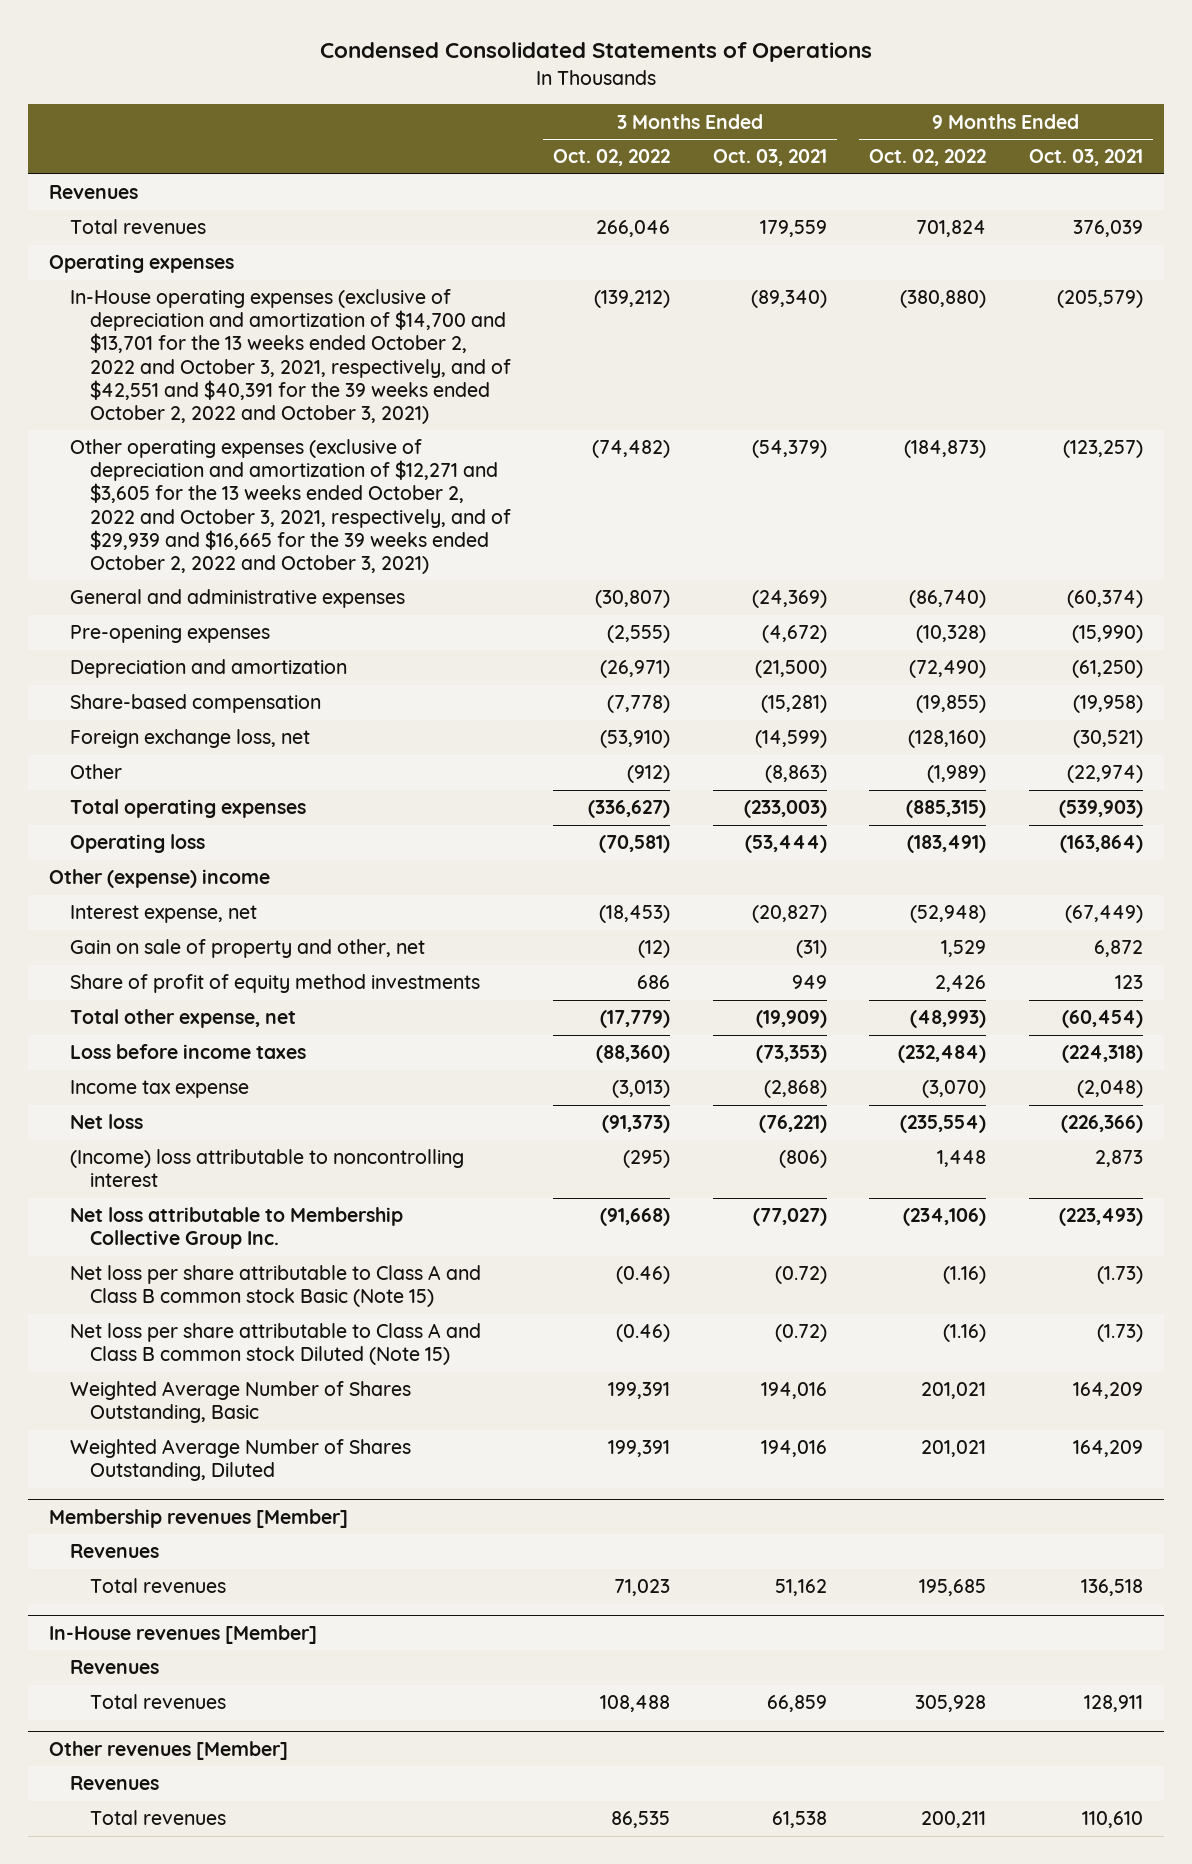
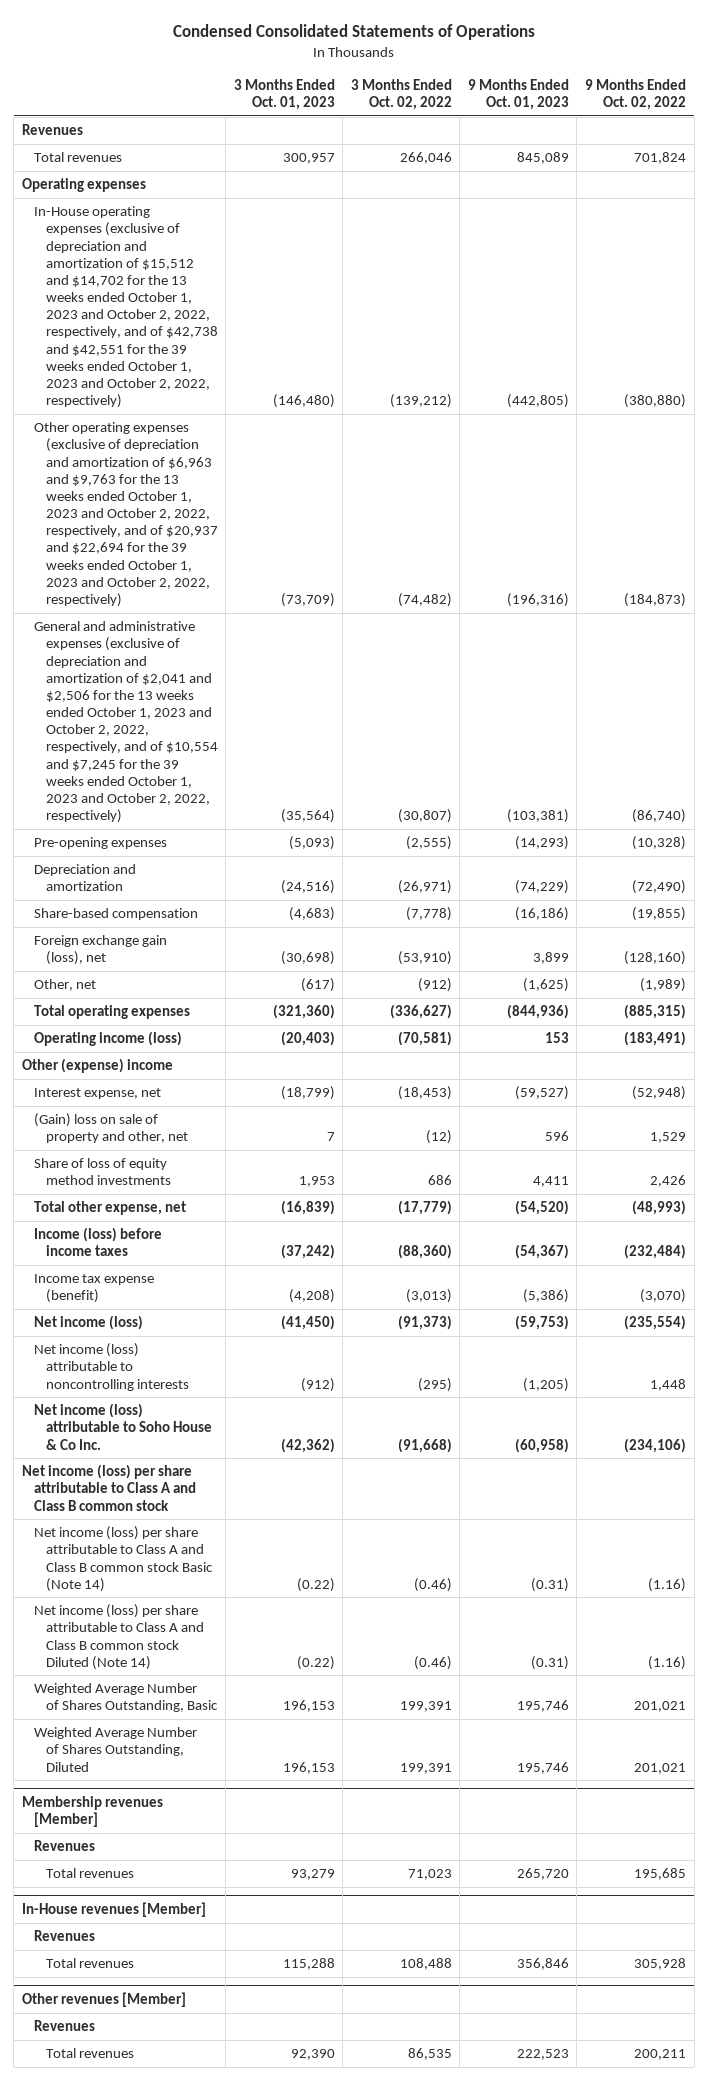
[712,149,827,167] Oct. 03, 2021 -> none
[1028,149,1143,167] Oct. 03, 2021 -> none
none -> [233,78,335,111] 3 Months Ended Oct. 01, 2023
none -> [467,78,569,111] 9 Months Ended Oct. 01, 2023
[69,289,511,424] In-House operating expenses (exclusive of depreciation and amortization of $14,700 and $13,701 for the 13 weeks ended October 2, 2022 and October 3, 2021, respectively, and of $42,551 and $40,391 for the 39 weeks ended October 2, 2022 and October 3, 2021) -> [33,206,218,409] In-House operating expenses (exclusive of depreciation and amortization of $15,512 and $14,702 for the 13 weeks ended October 1, 2023 and October 2, 2022, respectively, and of $42,738 and $42,551 for the 39 weeks ended October 1, 2023 and October 2, 2022, respectively)
[69,439,511,574] Other operating expenses (exclusive of depreciation and amortization of $12,271 and $3,605 for the 13 weeks ended October 2, 2022 and October 3, 2021, respectively, and of $29,939 and $16,665 for the 39 weeks ended October 2, 2022 and October 3, 2021) -> [33,422,218,607] Other operating expenses (exclusive of depreciation and amortization of $6,963 and $9,763 for the 13 weeks ended October 1, 2023 and October 2, 2022, respectively, and of $20,937 and $22,694 for the 39 weeks ended October 1, 2023 and October 2, 2022, respectively)
[69,589,405,609] General and administrative expenses -> [33,621,218,824] General and administrative expenses (exclusive of depreciation and amortization of $2,041 and $2,506 for the 13 weeks ended October 1, 2023 and October 2, 2022, respectively, and of $10,554 and $7,245 for the 39 weeks ended October 1, 2023 and October 2, 2022, respectively)
[69,729,310,749] Foreign exchange loss, net -> [33,935,167,966] Foreign exchange gain (loss), net
[69,764,122,780] Other -> [33,979,96,992] Other, net
[69,834,205,854] Operating loss -> [33,1031,182,1047] Operating income (loss)
[69,939,425,959] Gain on sale of property and other, net -> [33,1113,188,1144] (Gain) loss on sale of property and other, net
[69,974,480,994] Share of profit of equity method investments -> [33,1158,171,1186] Share of loss of equity method investments
[69,1044,306,1060] Loss before income taxes -> [33,1227,162,1257] Income (loss) before income taxes
[69,1080,249,1099] Income tax expense -> [33,1274,154,1304] Income tax expense (benefit)
[69,1114,143,1130] Net loss -> [33,1315,143,1331] Net income (loss)
[69,1149,464,1188] (Income) loss attributable to noncontrolling interest -> [33,1343,189,1391] Net income (loss) attributable to noncontrolling interests
[69,1207,403,1250] Net loss attributable to Membership Collective Group Inc. -> [33,1403,212,1450] Net income (loss) attributable to Soho House & Co Inc.
none -> [21,1464,196,1511] Net income (loss) per share attributable to Class A and Class B common stock
[69,1265,481,1308] Net loss per share attributable to Class A and Class B common stock Basic (Note 15) -> [33,1526,213,1592] Net income (loss) per share attributable to Class A and Class B common stock Basic (Note 14)
[69,1323,481,1366] Net loss per share attributable to Class A and Class B common stock Diluted (Note 15) -> [33,1604,204,1670] Net income (loss) per share attributable to Class A and Class B common stock Diluted (Note 14)

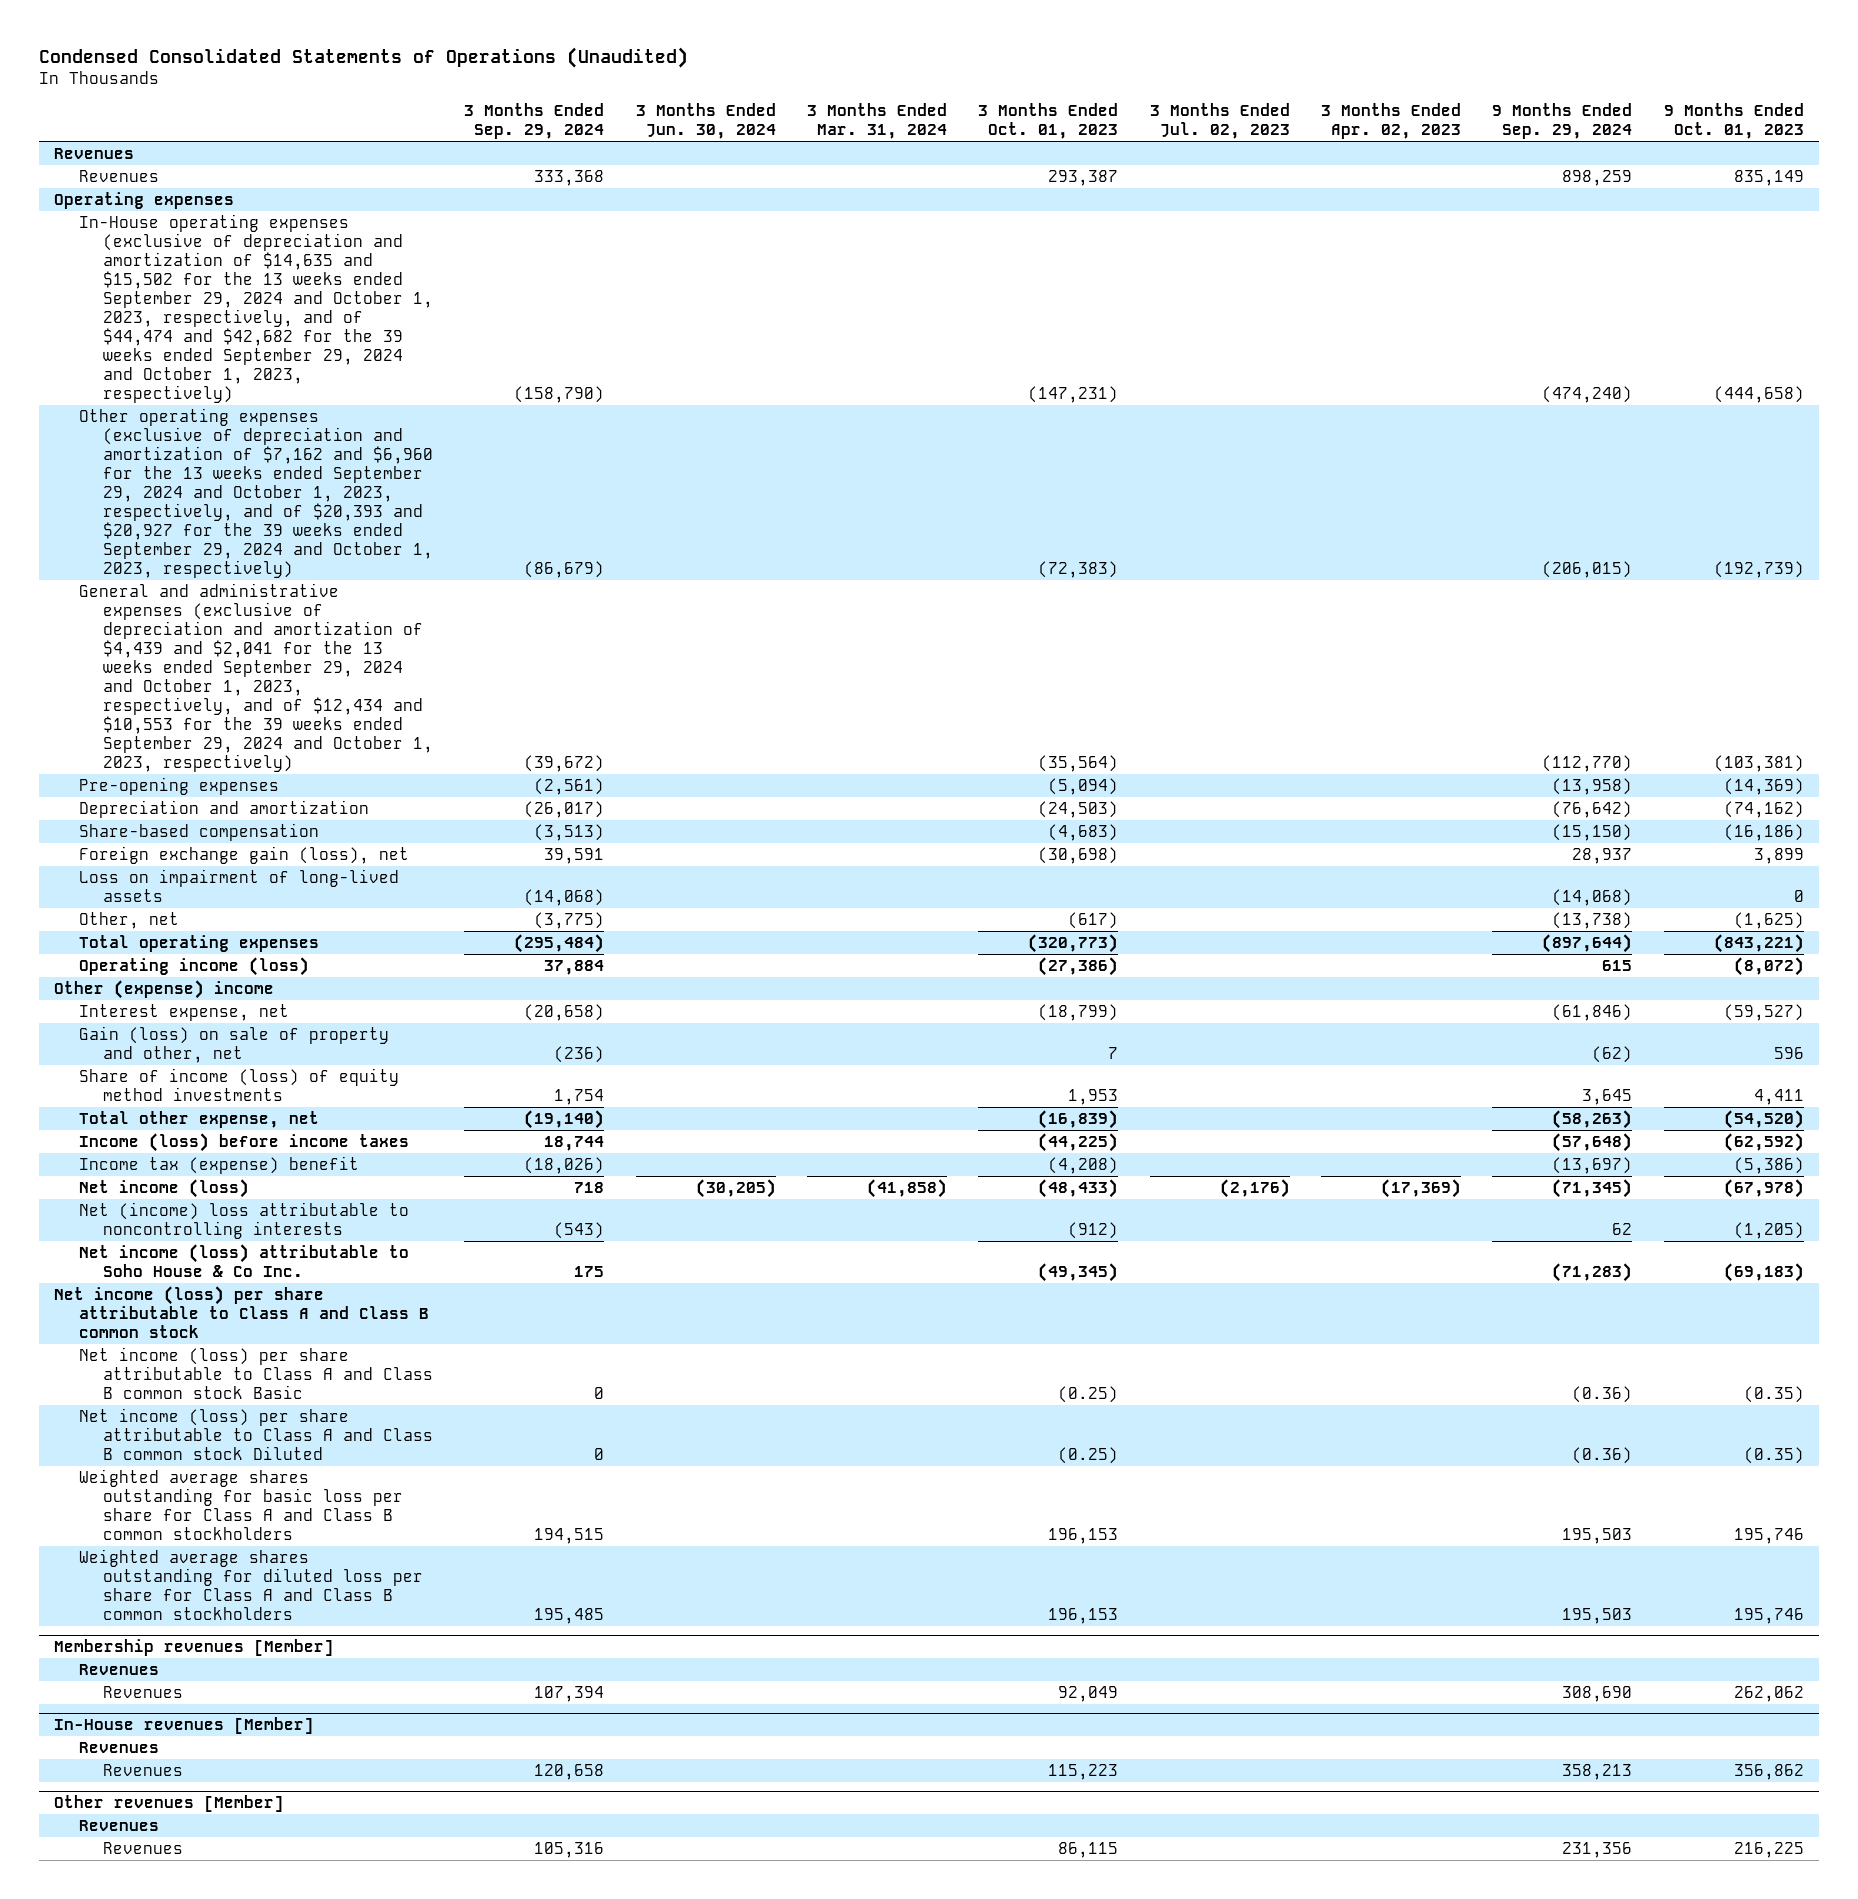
[172,23,535,40] Condensed Consolidated Statements of Operations -> [38,46,688,68] Condensed Consolidated Statements of Operations (Unaudited)
[350,78,452,111] 3 Months Ended Oct. 02, 2022 -> none
[584,78,686,111] 9 Months Ended Oct. 02, 2022 -> none
none -> [464,103,605,140] 3 Months Ended Sep. 29, 2024
none -> [635,103,776,140] 3 Months Ended Jun. 30, 2024
none -> [806,103,947,140] 3 Months Ended Mar. 31, 2024
none -> [1149,103,1290,140] 3 Months Ended Jul. 02, 2023
none -> [1320,103,1461,140] 3 Months Ended Apr. 02, 2023
none -> [1492,103,1633,140] 9 Months Ended Sep. 29, 2024
[33,152,122,163] Total revenues -> [78,169,159,182] Revenues
[282,153,335,165] 300,957 -> [1048,169,1119,186] 293,387
[516,152,569,165] 845,089 -> [1733,169,1804,186] 835,149
[33,206,218,409] In-House operating expenses (exclusive of depreciation and amortization of $15,512 and $14,702 for the 13 weeks ended October 1, 2023 and October 2, 2022, respectively, and of $42,738 and $42,551 for the 39 weeks ended October 1, 2023 and October 2, 2022, respectively) -> [78,213,434,403] In-House operating expenses (exclusive of depreciation and amortization of $14,635 and $15,502 for the 13 weeks ended September 29, 2024 and October 1, 2023, respectively, and of $44,474 and $42,682 for the 39 weeks ended September 29, 2024 and October 1, 2023, respectively)
[272,394,335,409] (146,480) -> [1028,385,1119,403] (147,231)
[506,394,569,409] (442,805) -> [1713,385,1804,403] (444,658)
[33,422,218,607] Other operating expenses (exclusive of depreciation and amortization of $6,963 and $9,763 for the 13 weeks ended October 1, 2023 and October 2, 2022, respectively, and of $20,937 and $22,694 for the 39 weeks ended October 1, 2023 and October 2, 2022, respectively) -> [78,407,434,578] Other operating expenses (exclusive of depreciation and amortization of $7,162 and $6,960 for the 13 weeks ended September 29, 2024 and October 1, 2023, respectively, and of $20,393 and $20,927 for the 39 weeks ended September 29, 2024 and October 1, 2023, respectively)
[280,592,335,607] (73,709) -> [1038,560,1119,578] (72,383)
[506,592,569,607] (196,316) -> [1713,560,1804,578] (192,739)
[33,621,218,824] General and administrative expenses (exclusive of depreciation and amortization of $2,041 and $2,506 for the 13 weeks ended October 1, 2023 and October 2, 2022, respectively, and of $10,554 and $7,245 for the 39 weeks ended October 1, 2023 and October 2, 2022, respectively) -> [78,582,434,772] General and administrative expenses (exclusive of depreciation and amortization of $4,439 and $2,041 for the 13 weeks ended September 29, 2024 and October 1, 2023, respectively, and of $12,434 and $10,553 for the 39 weeks ended September 29, 2024 and October 1, 2023, respectively)
[288,836,335,851] (5,093) -> [1048,777,1119,795] (5,094)
[514,836,569,851] (14,293) -> [1723,777,1804,795] (14,369)
[280,880,335,895] (24,516) -> [1038,800,1119,818] (24,503)
[514,880,569,895] (74,229) -> [1723,800,1804,818] (74,162)
none -> [78,868,399,902] Loss on impairment of long-lived assets
[272,1004,335,1020] (321,360) -> [1028,933,1119,953] (320,773)
[506,1004,569,1020] (844,936) -> [1713,933,1804,953] (843,221)
[280,1031,335,1047] (20,403) -> [1038,956,1119,976] (27,386)
[544,1032,569,1044] 153 -> [1733,956,1804,976] (8,072)
[33,1113,188,1144] (Gain) loss on sale of property and other, net -> [78,1025,389,1063] Gain (loss) on sale of property and other, net
[33,1158,171,1186] Share of loss of equity method investments -> [78,1067,399,1101] Share of income (loss) of equity method investments
[280,1244,335,1260] (37,242) -> [1038,1132,1119,1152] (44,225)
[514,1244,569,1260] (54,367) -> [1723,1132,1804,1152] (62,592)
[33,1274,154,1304] Income tax expense (benefit) -> [78,1155,359,1174] Income tax (expense) benefit
[280,1315,335,1331] (41,450) -> [1038,1178,1119,1198] (48,433)
[514,1315,569,1331] (59,753) -> [1723,1178,1804,1198] (67,978)
[33,1343,189,1391] Net income (loss) attributable to noncontrolling interests -> [78,1201,409,1239] Net (income) loss attributable to noncontrolling interests
[280,1437,335,1453] (42,362) -> [1038,1262,1119,1282] (49,345)
[514,1437,569,1453] (60,958) -> [1723,1262,1804,1282] (69,183)
[33,1526,213,1592] Net income (loss) per share attributable to Class A and Class B common stock Basic (Note 14) -> [78,1346,434,1399] Net income (loss) per share attributable to Class A and Class B common stock Basic
[296,1577,335,1592] (0.22) -> [1058,1385,1119,1403] (0.25)
[530,1577,569,1592] (0.31) -> [1743,1385,1804,1403] (0.35)
[33,1604,204,1670] Net income (loss) per share attributable to Class A and Class B common stock Diluted (Note 14) -> [78,1407,434,1460] Net income (loss) per share attributable to Class A and Class B common stock Diluted
[296,1655,335,1670] (0.22) -> [1058,1446,1119,1464] (0.25)
[530,1655,569,1670] (0.31) -> [1743,1446,1804,1464] (0.35)
[33,1683,218,1713] Weighted Average Number of Shares Outstanding, Basic -> [78,1468,404,1540] Weighted average shares outstanding for basic loss per share for Class A and Class B common stockholders
[33,1727,197,1772] Weighted Average Number of Shares Outstanding, Diluted -> [78,1548,424,1620] Weighted average shares outstanding for diluted loss per share for Class A and Class B common stockholders
[45,1868,134,1879] Total revenues -> [103,1685,184,1698] Revenues
[290,1869,335,1881] 93,279 -> [1058,1685,1119,1702] 92,049
[516,1868,569,1881] 265,720 -> [1733,1685,1804,1702] 262,062
[45,1958,134,1969] Total revenues -> [103,1763,184,1776] Revenues
[282,1958,335,1971] 115,288 -> [1048,1763,1119,1780] 115,223
[516,1958,569,1971] 356,846 -> [1733,1763,1804,1780] 356,862
[45,2048,134,2059] Total revenues -> [103,1841,184,1854] Revenues
[290,2049,335,2061] 92,390 -> [1058,1841,1119,1858] 86,115
[516,2049,569,2061] 222,523 -> [1733,1841,1804,1858] 216,225

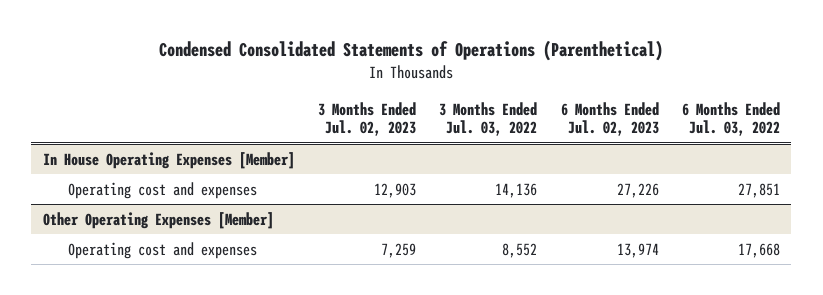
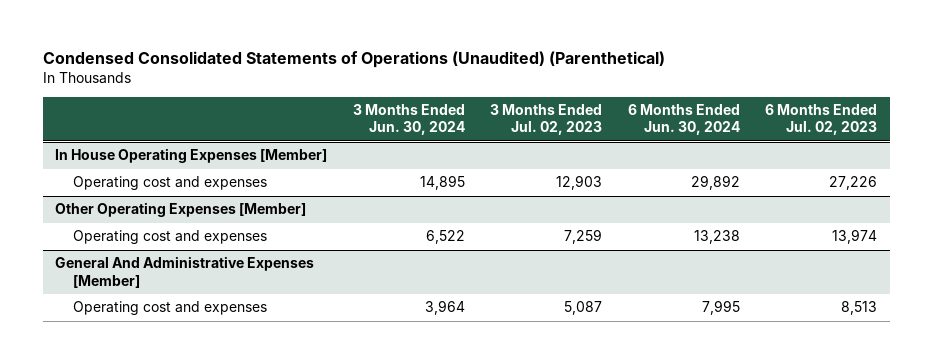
[159,40,664,62] Condensed Consolidated Statements of Operations (Parenthetical) -> [42,51,665,69] Condensed Consolidated Statements of Operations (Unaudited) (Parenthetical)
[439,101,538,137] 3 Months Ended Jul. 03, 2022 -> none
[681,101,780,137] 6 Months Ended Jul. 03, 2022 -> none
none -> [352,103,465,136] 3 Months Ended Jun. 30, 2024
none -> [627,103,740,136] 6 Months Ended Jun. 30, 2024
none -> [55,256,315,288] General And Administrative Expenses [Member]
none -> [72,301,267,316] Operating cost and expenses

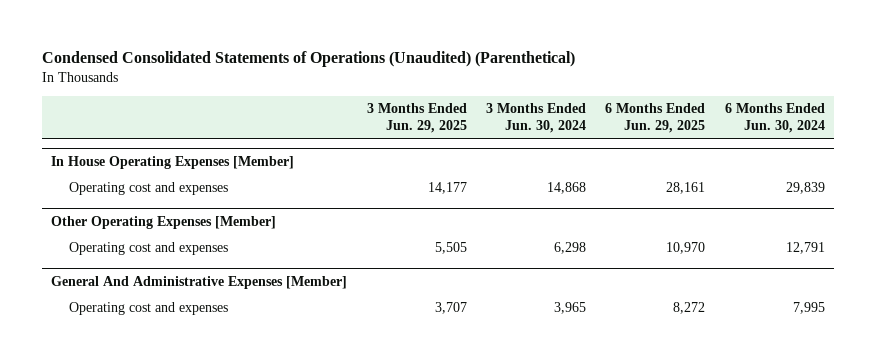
[490,103,603,136] 3 Months Ended Jul. 02, 2023 -> none
[765,103,878,136] 6 Months Ended Jul. 02, 2023 -> none
none -> [366,103,467,134] 3 Months Ended Jun. 29, 2025
none -> [605,103,706,134] 6 Months Ended Jun. 29, 2025
[419,175,465,191] 14,895 -> [547,181,587,194] 14,868
[690,175,740,191] 29,892 -> [785,181,825,194] 29,839
[425,230,465,245] 6,522 -> [554,241,587,254] 6,298
[693,230,740,245] 13,238 -> [785,241,825,254] 12,791
[424,300,465,316] 3,964 -> [554,301,587,314] 3,965

